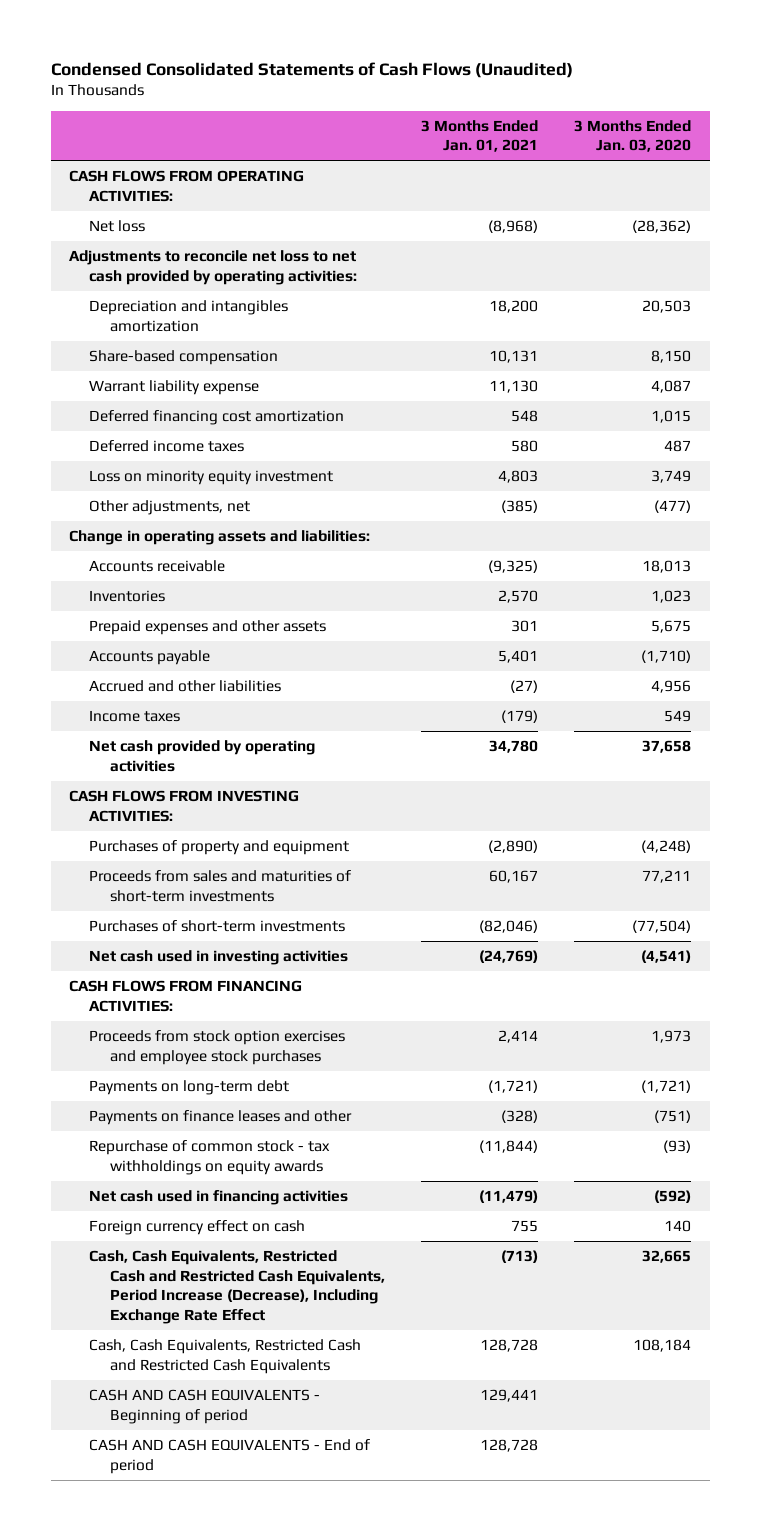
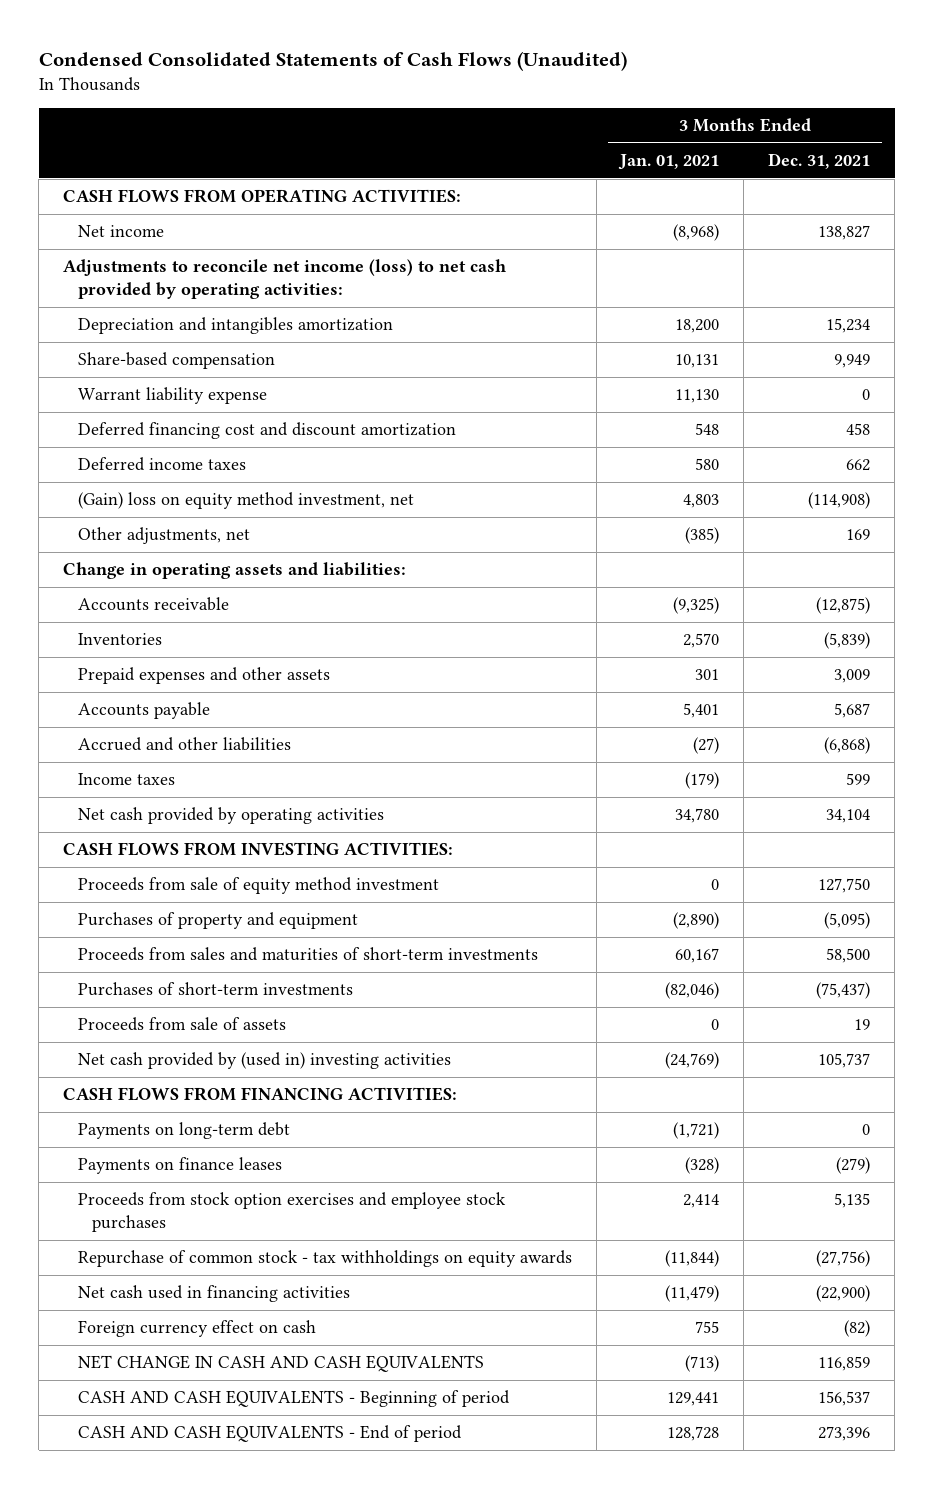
[574,119,692,153] 3 Months Ended Jan. 03, 2020 -> none
none -> [768,153,871,170] Dec. 31, 2021
[89,219,146,232] Net loss -> [77,225,164,238] Net income
[68,249,358,285] Adjustments to reconcile net loss to net cash provided by operating activities: -> [63,259,507,299] Adjustments to reconcile net income (loss) to net cash provided by operating activities:
[89,409,345,425] Deferred financing cost amortization -> [77,422,456,440] Deferred financing cost and discount amortization
[89,469,334,485] Loss on minority equity investment -> [77,492,414,510] (Gain) loss on equity method investment, net
none -> [77,877,439,895] Proceeds from sale of equity method investment
none -> [77,1017,286,1032] Proceeds from sale of assets
[89,949,349,965] Net cash used in investing activities -> [77,1052,451,1070] Net cash provided by (used in) investing activities
[89,1109,353,1125] Payments on finance leases and other -> [77,1157,282,1175] Payments on finance leases
[89,1029,346,1065] Proceeds from stock option exercises and employee stock purchases -> [77,1192,506,1232] Proceeds from stock option exercises and employee stock purchases
[89,1338,362,1374] Cash, Cash Equivalents, Restricted Cash and Restricted Cash Equivalents -> none
[89,1249,385,1325] Cash, Cash Equivalents, Restricted Cash and Restricted Cash Equivalents, Period Increase (Decrease), Including Exchange Rate Effect -> [77,1355,484,1373] NET CHANGE IN CASH AND CASH EQUIVALENTS

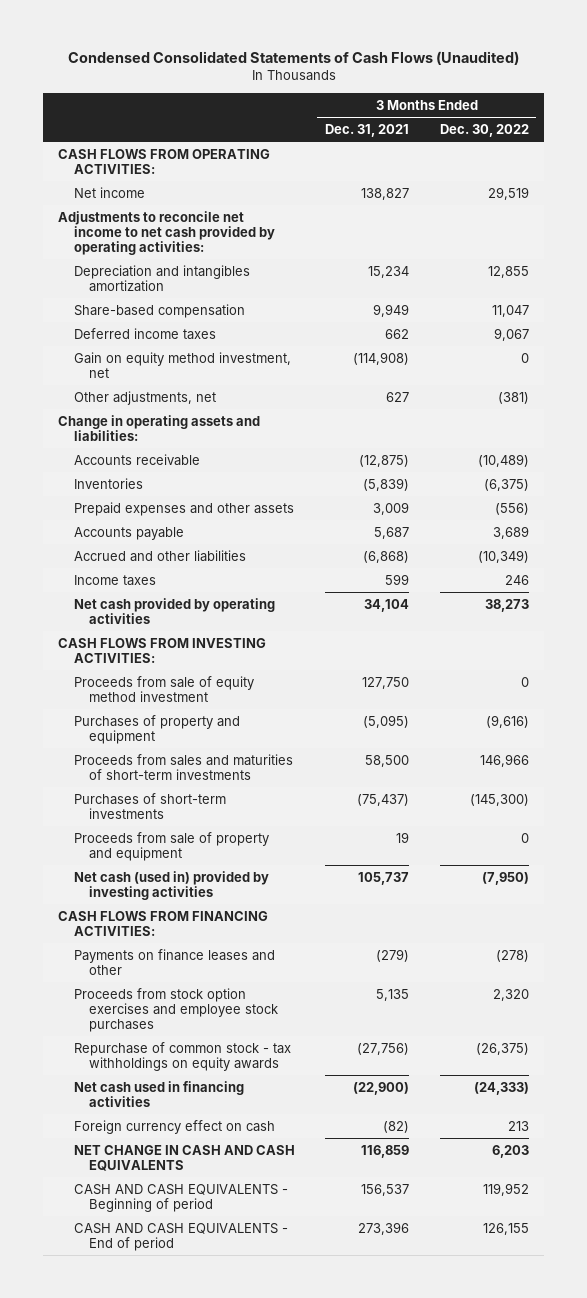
[618,154,720,171] Jan. 01, 2021 -> none
none -> [439,123,529,137] Dec. 30, 2022
[63,259,507,299] Adjustments to reconcile net income (loss) to net cash provided by operating activities: -> [58,210,275,256] Adjustments to reconcile net income to net cash provided by operating activities:
[77,387,267,405] Warrant liability expense -> none
[77,422,456,440] Deferred financing cost and discount amortization -> none
[77,492,414,510] (Gain) loss on equity method investment, net -> [73,351,291,378] Gain on equity method investment, net
[846,529,871,541] 169 -> [386,391,410,402] 627
[77,1017,286,1032] Proceeds from sale of assets -> [73,831,269,861] Proceeds from sale of property and equipment
[77,1052,451,1070] Net cash provided by (used in) investing activities -> [73,870,269,900] Net cash (used in) provided by investing activities
[77,1122,290,1140] Payments on long-term debt -> none
[77,1157,282,1175] Payments on finance leases -> [73,948,275,975] Payments on finance leases and other

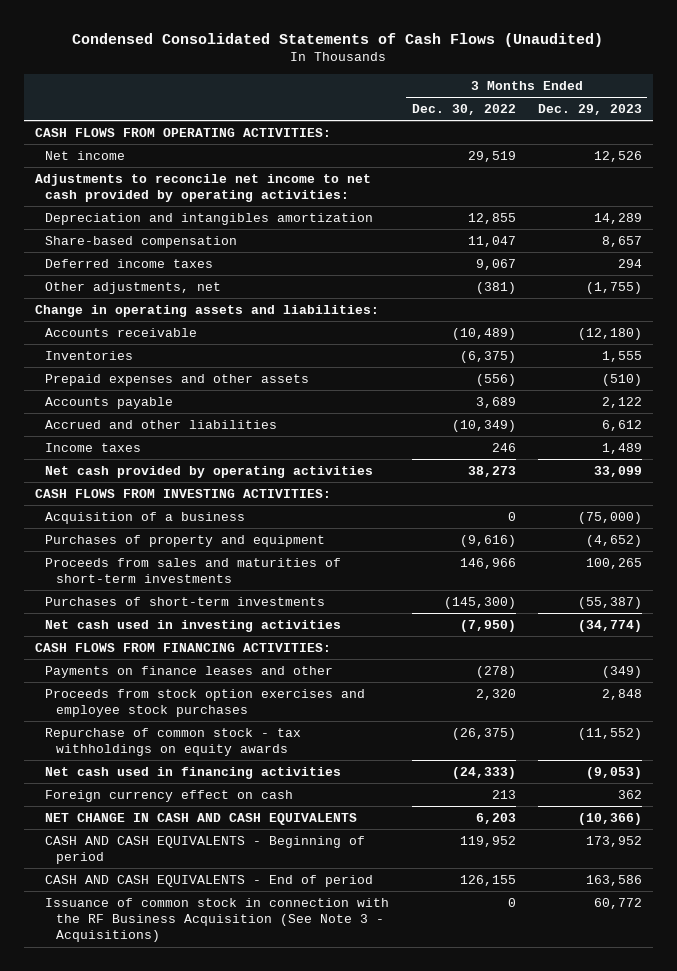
[325,123,410,137] Dec. 31, 2021 -> none
none -> [537,103,642,115] Dec. 29, 2023
[73,351,291,378] Gain on equity method investment, net -> none
[73,675,254,702] Proceeds from sale of equity method investment -> none
none -> [45,511,246,524] Acquisition of a business
[73,831,269,861] Proceeds from sale of property and equipment -> none
[73,870,269,900] Net cash (used in) provided by investing activities -> [45,619,342,632] Net cash used in investing activities
none -> [45,897,390,943] Issuance of common stock in connection with the RF Business Acquisition (See Note 3 - Acquisitions)

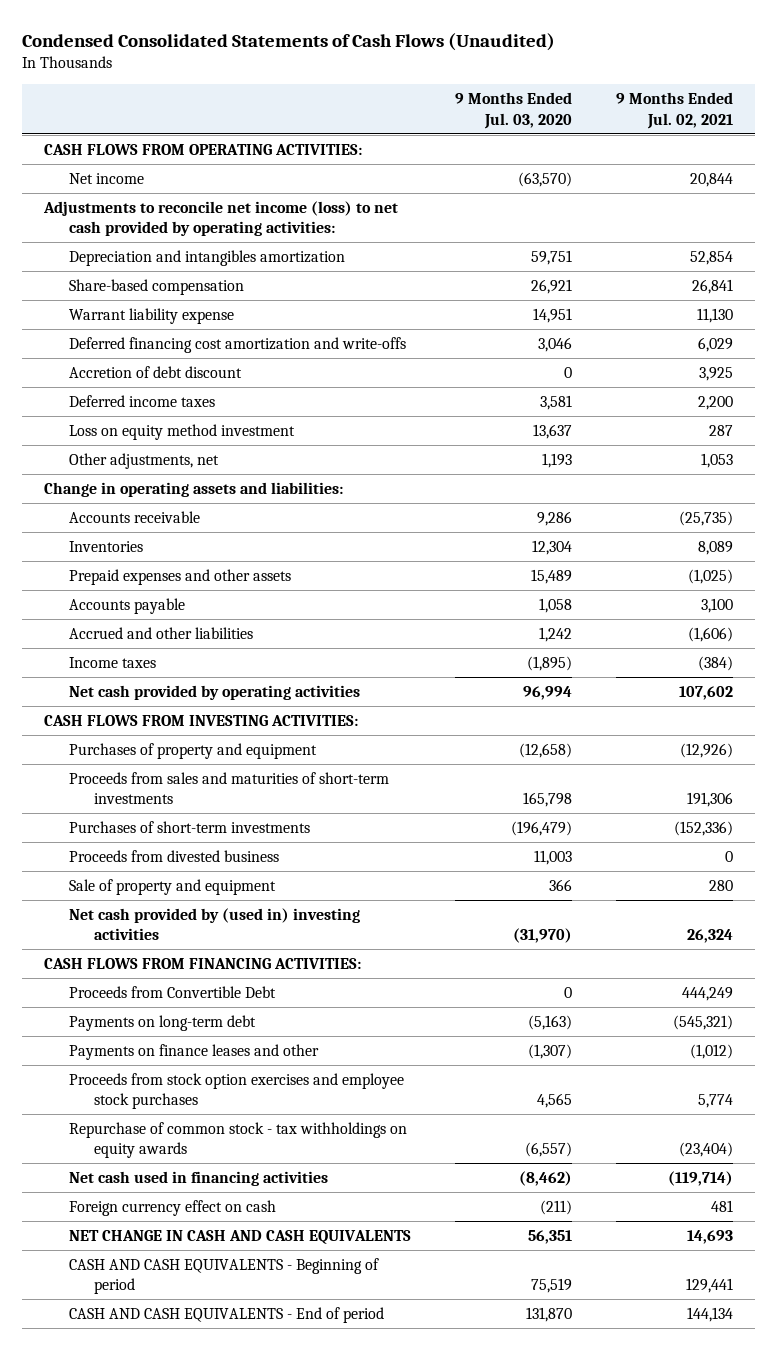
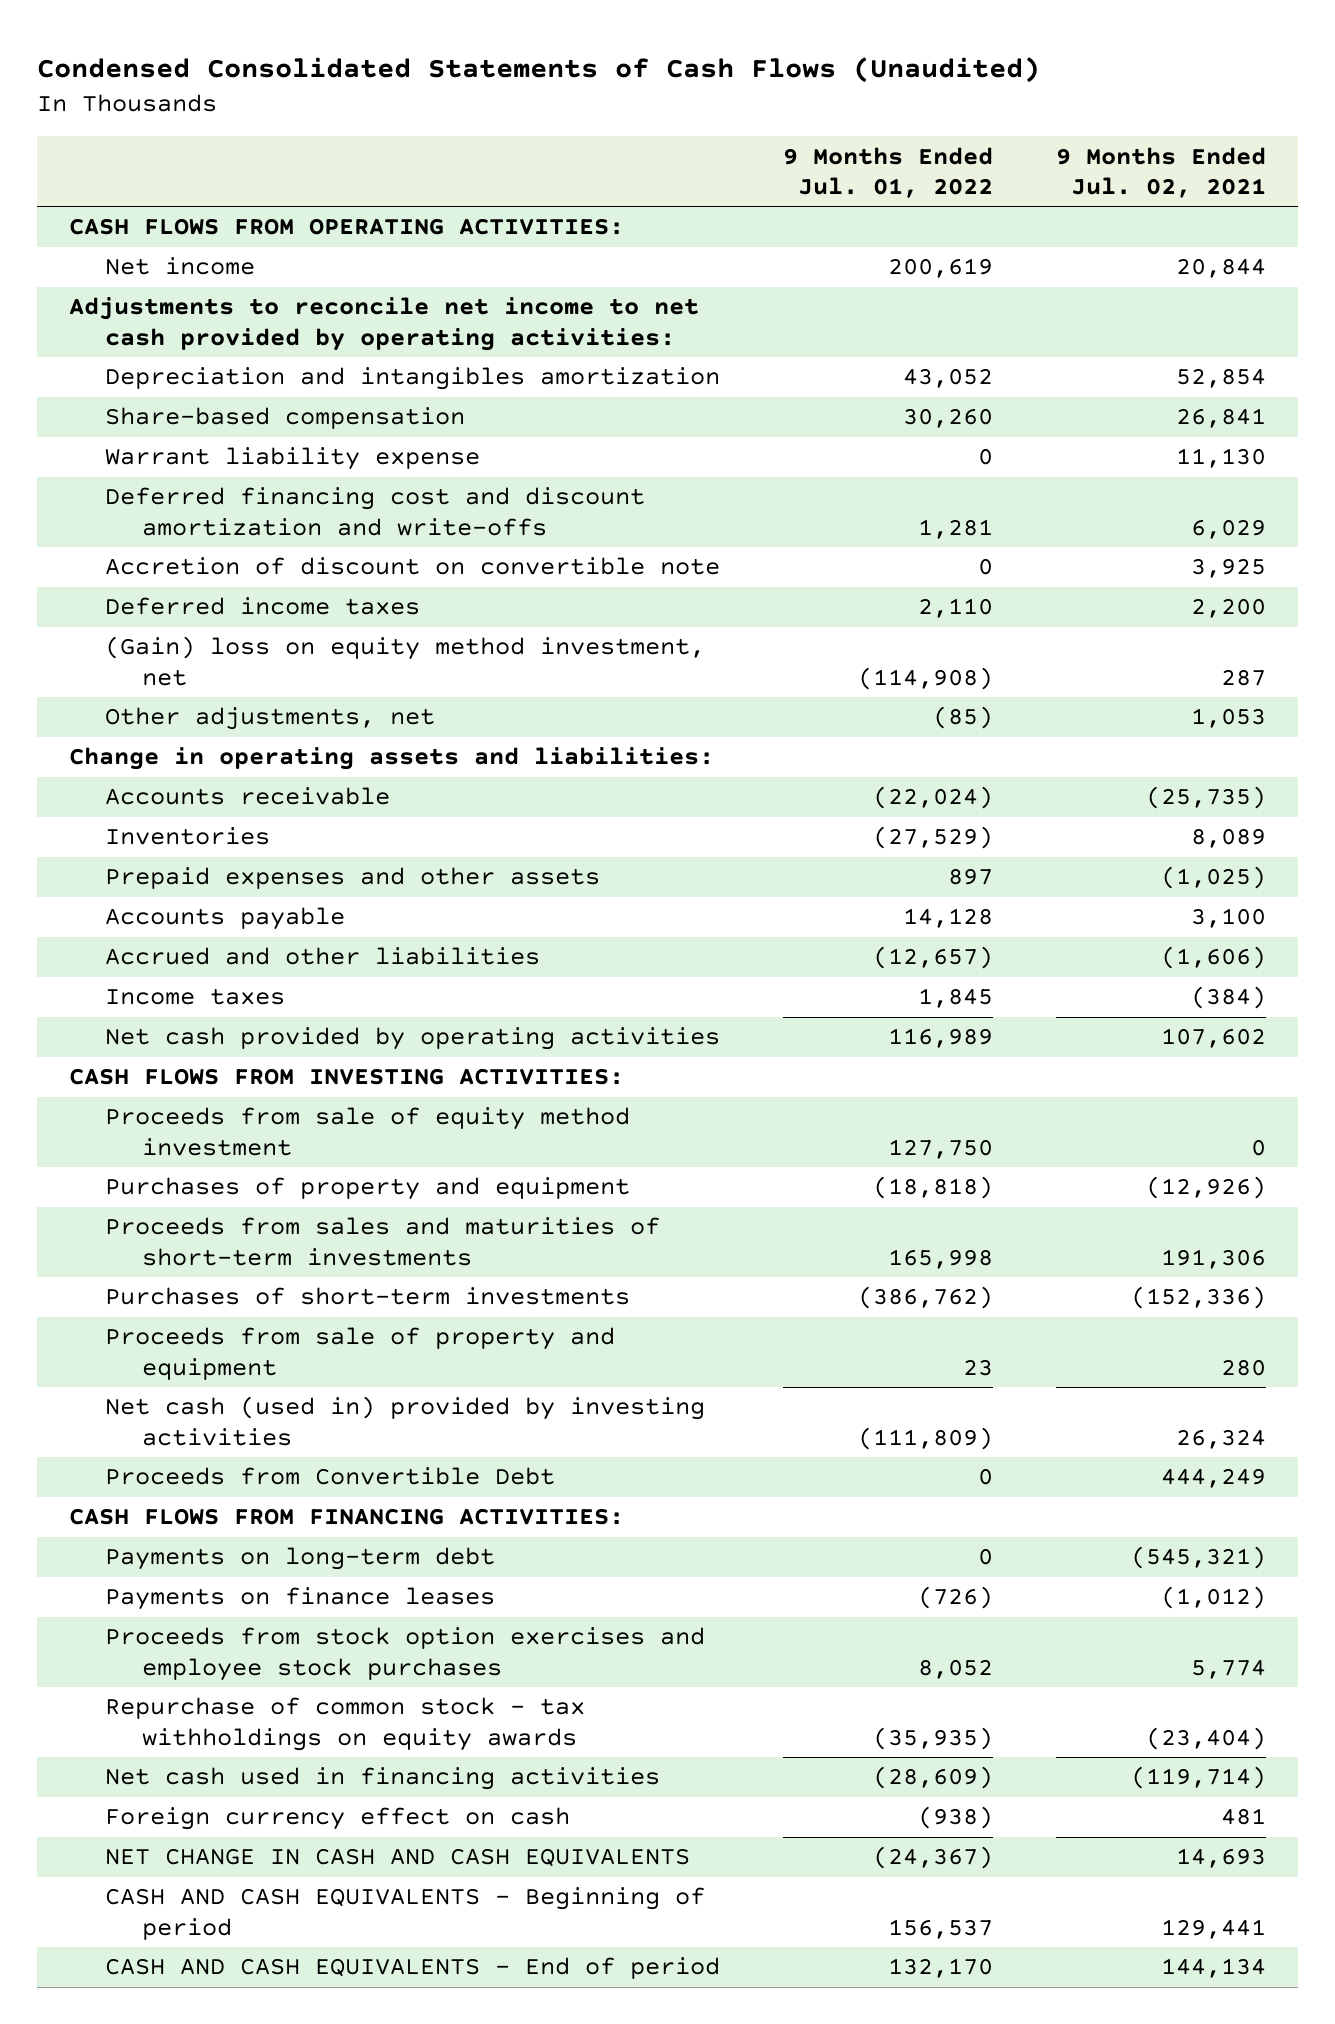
[454,92,572,129] 9 Months Ended Jul. 03, 2020 -> none
none -> [783,146,994,198] 9 Months Ended Jul. 01, 2022
[42,200,398,237] Adjustments to reconcile net income (loss) to net cash provided by operating activities: -> [68,297,699,351] Adjustments to reconcile net income to net cash provided by operating activities:
[68,336,406,353] Deferred financing cost amortization and write-offs -> [105,487,646,536] Deferred financing cost and discount amortization and write-offs
[68,365,242,378] Accretion of debt discount -> [105,557,721,576] Accretion of discount on convertible note
[68,423,295,440] Loss on equity method investment -> [105,636,706,686] (Gain) loss on equity method investment, net
none -> [105,1107,631,1156] Proceeds from sale of equity method investment
[68,849,279,862] Proceeds from divested business -> none
[68,878,276,895] Sale of property and equipment -> [105,1327,616,1380] Proceeds from sale of property and equipment
[68,907,360,941] Net cash provided by (used in) investing activities -> [105,1396,706,1446] Net cash (used in) provided by investing activities
[43,957,361,969] CASH FLOWS FROM FINANCING ACTIVITIES: -> [68,1508,624,1526] CASH FLOWS FROM FINANCING ACTIVITIES:
[68,1043,319,1060] Payments on finance leases and other -> [105,1587,496,1611] Payments on finance leases

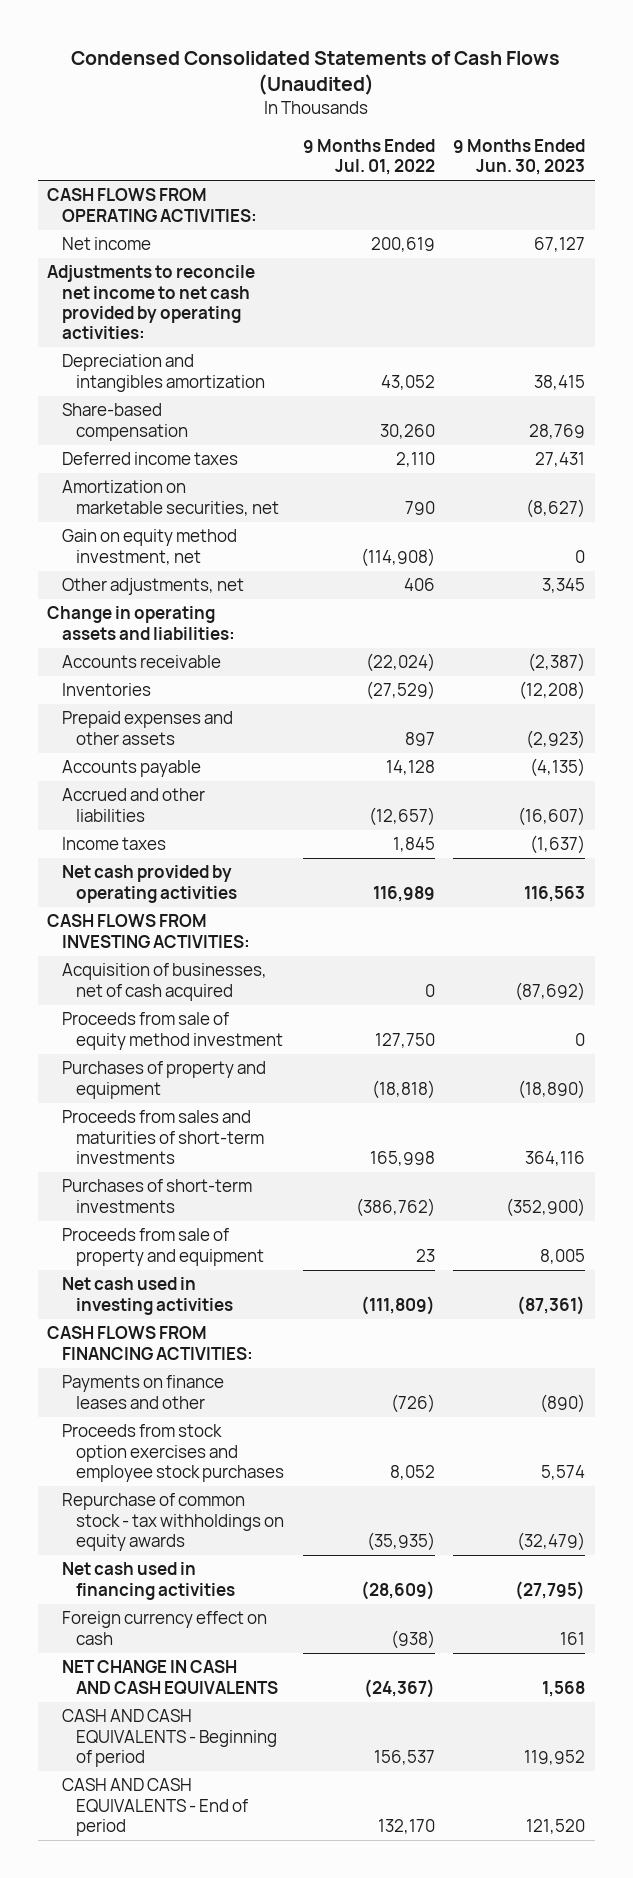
[1056,146,1267,198] 9 Months Ended Jul. 02, 2021 -> none
none -> [453,138,586,176] 9 Months Ended Jun. 30, 2023
[105,447,481,471] Warrant liability expense -> none
[105,487,646,536] Deferred financing cost and discount amortization and write-offs -> none
[105,557,721,576] Accretion of discount on convertible note -> none
none -> [61,480,280,516] Amortization on marketable securities, net
[105,636,706,686] (Gain) loss on equity method investment, net -> [61,529,237,565] Gain on equity method investment, net
[933,706,994,730] (85) -> [403,578,435,592] 406
none -> [61,963,267,1001] Acquisition of businesses, net of cash acquired
[105,1467,556,1486] Proceeds from Convertible Debt -> none
[105,1396,706,1446] Net cash (used in) provided by investing activities -> [61,1277,234,1315] Net cash used in investing activities
[105,1547,496,1571] Payments on long-term debt -> none
[105,1587,496,1611] Payments on finance leases -> [61,1375,224,1409] Payments on finance leases and other

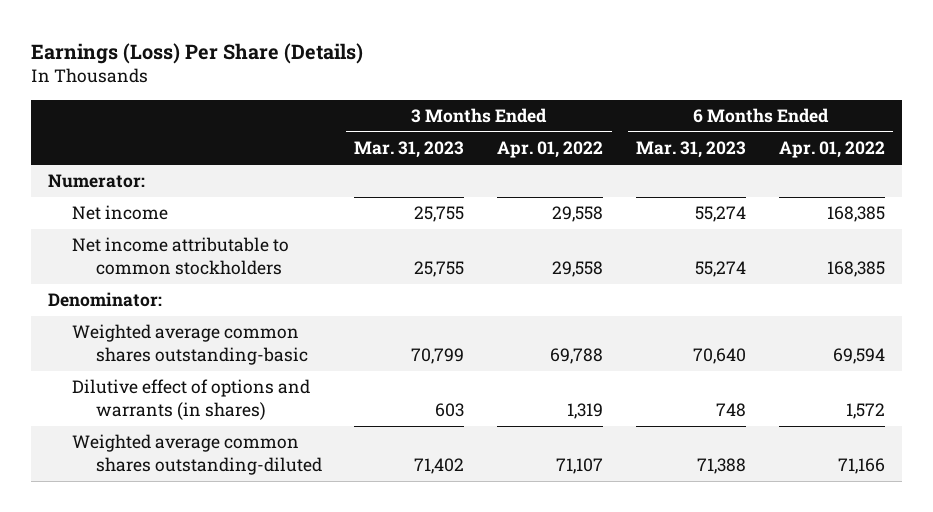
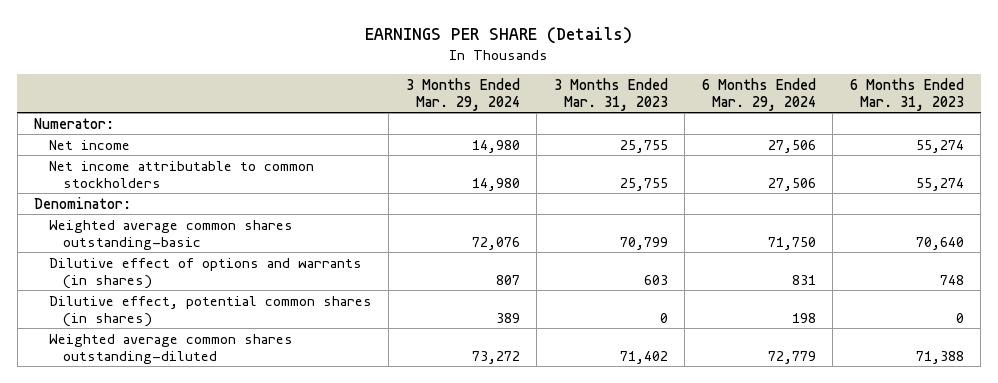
[31,42,364,64] Earnings (Loss) Per Share (Details) -> [365,26,633,44] EARNINGS PER SHARE (Details)
[497,141,604,159] Apr. 01, 2022 -> none
[779,141,886,159] Apr. 01, 2022 -> none
none -> [405,77,520,111] 3 Months Ended Mar. 29, 2024
none -> [701,77,816,111] 6 Months Ended Mar. 29, 2024
none -> [48,295,372,327] Dilutive effect, potential common shares (in shares)

